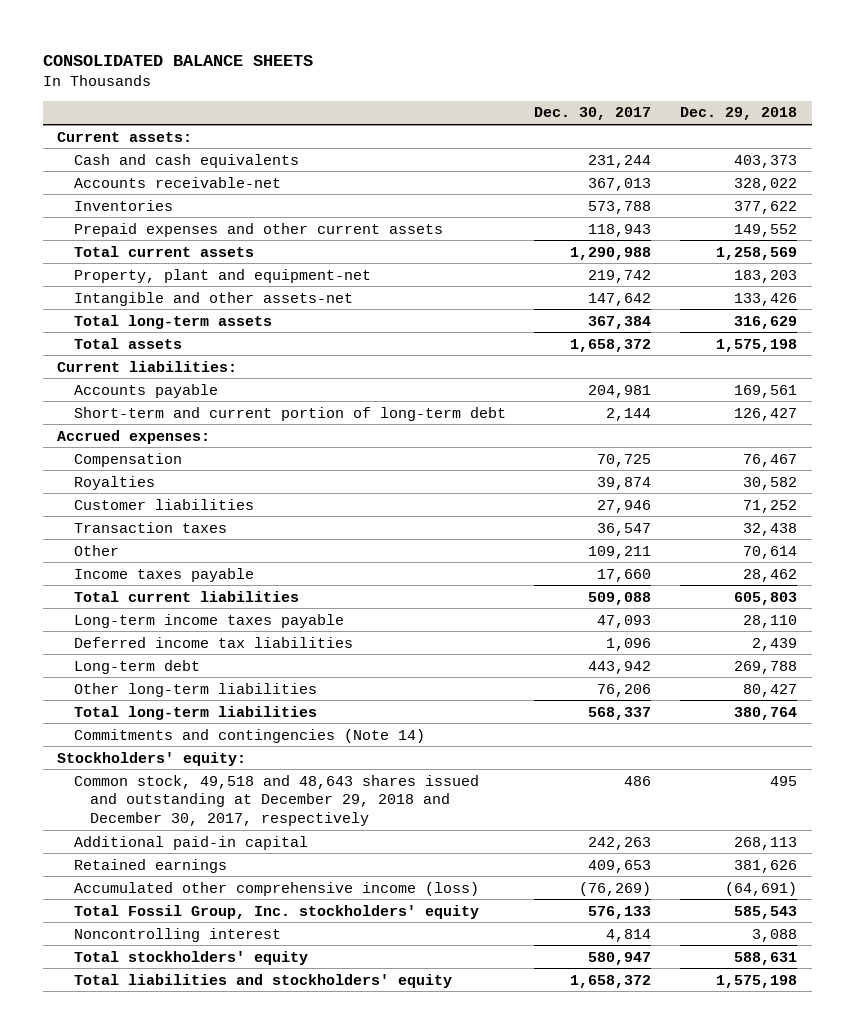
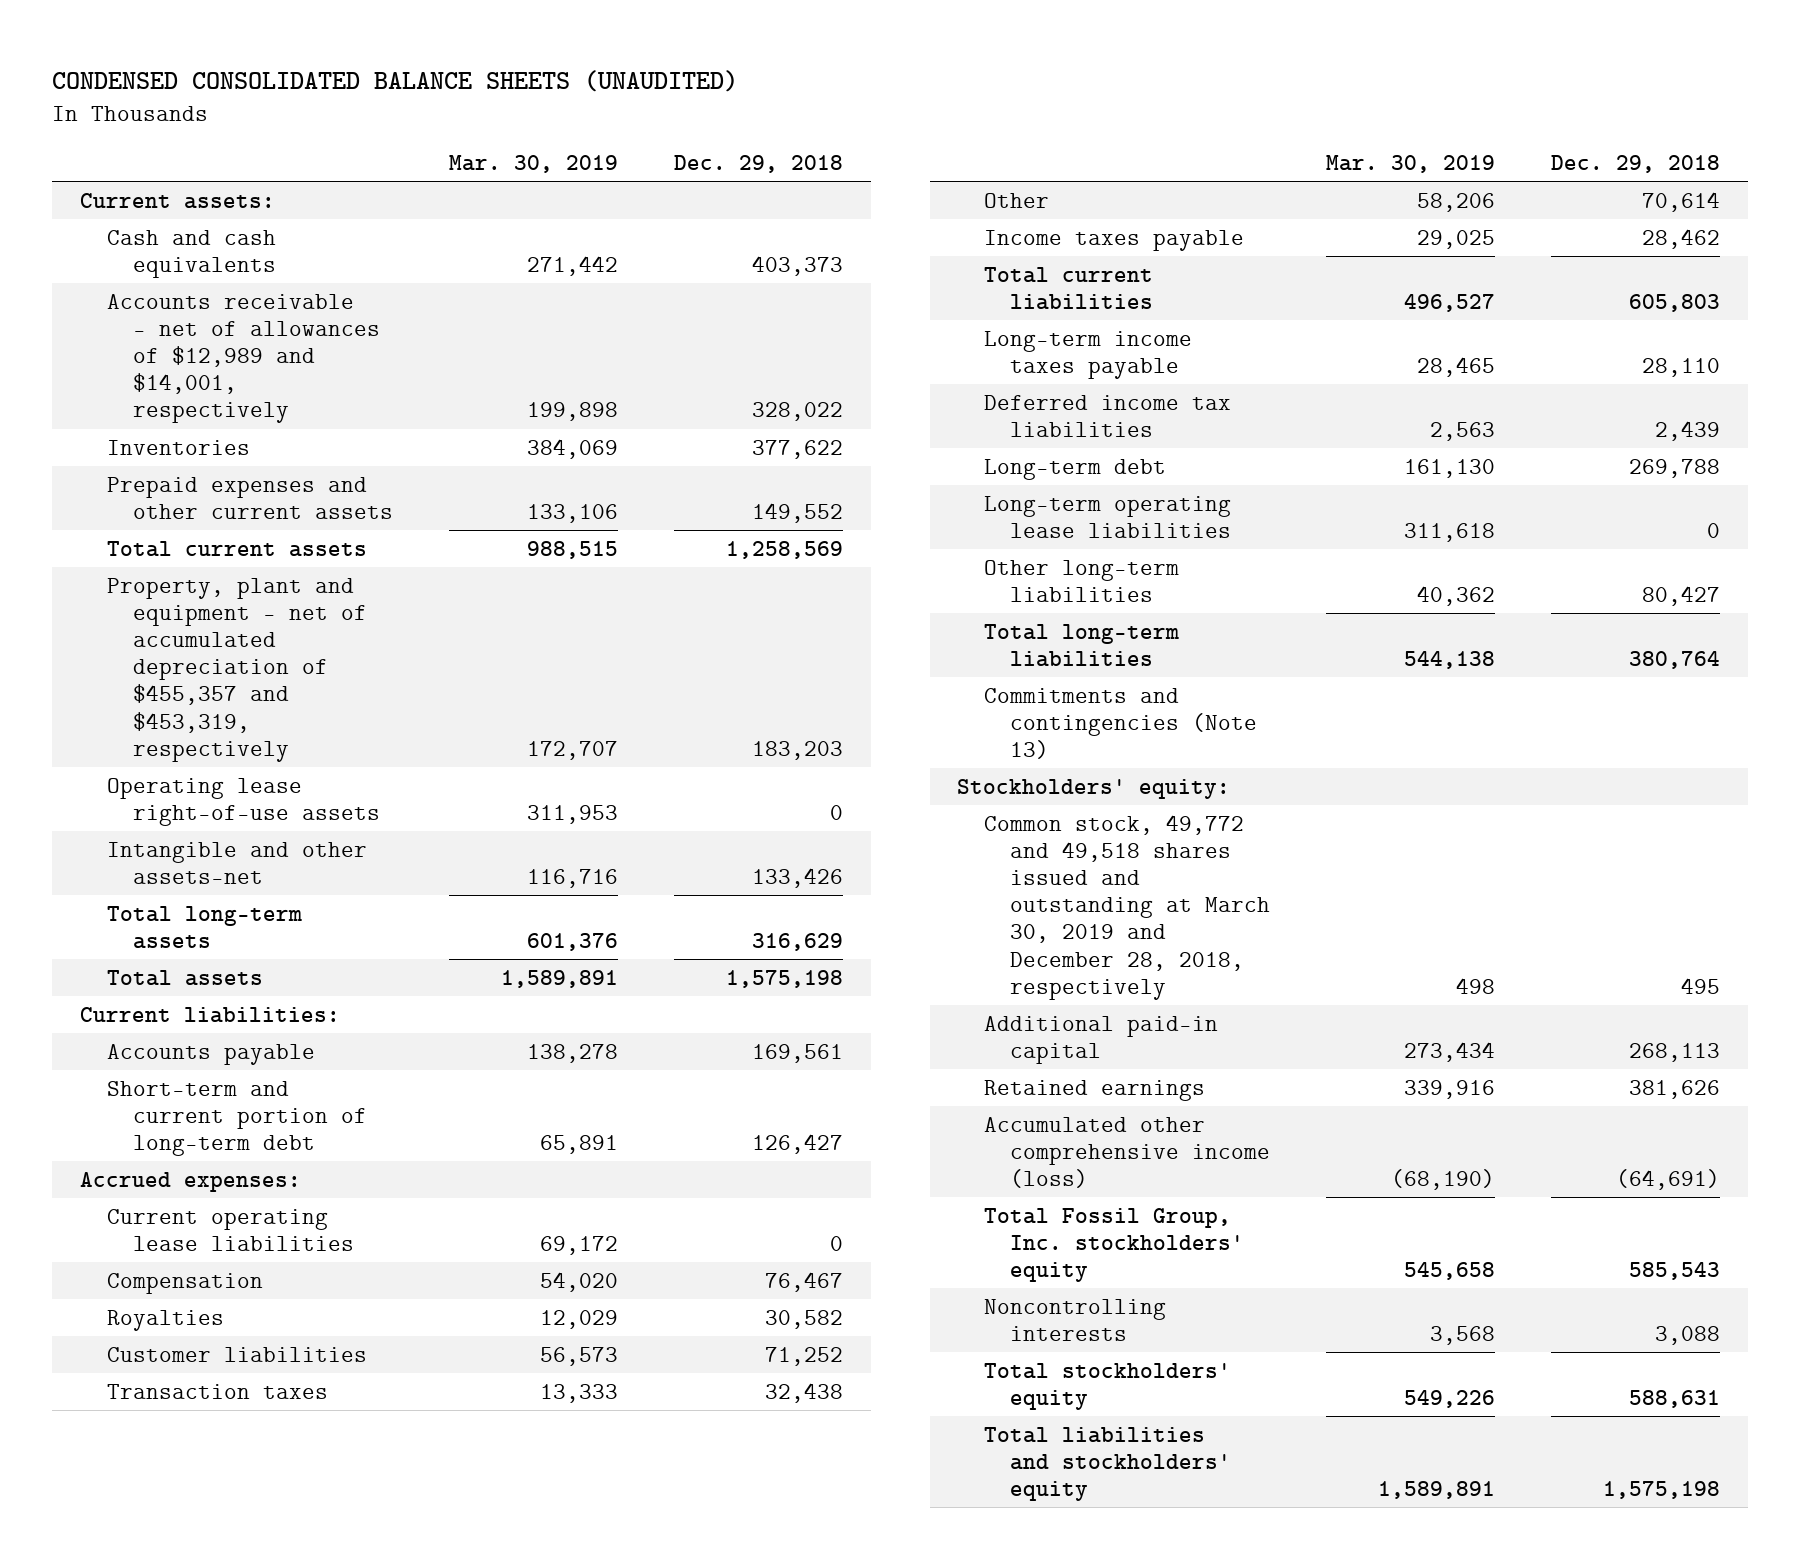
[42,54,313,66] CONSOLIDATED BALANCE SHEETS -> [52,70,739,93] CONDENSED CONSOLIDATED BALANCE SHEETS (UNAUDITED)
[534,107,652,121] Dec. 30, 2017 -> none
none -> [448,155,618,174] Mar. 30, 2019
[73,176,281,188] Accounts receivable-net -> [106,293,380,424] Accounts receivable - net of allowances of $12,989 and $14,001, respectively
[73,268,371,283] Property, plant and equipment-net -> [106,577,367,762] Property, plant and equipment - net of accumulated depreciation of $455,357 and $453,319, respectively
none -> [106,777,380,826] Operating lease right-of-use assets
none -> [106,1208,354,1251] Current operating lease liabilities
none -> [983,495,1232,538] Long-term operating lease liabilities
[73,728,425,743] Commitments and contingencies (Note 14) -> [983,687,1258,759] Commitments and contingencies (Note 13)
[73,774,479,827] Common stock, 49,518 and 48,643 shares issued and outstanding at December 29, 2018 and December 30, 2017, respectively -> [983,814,1271,1000] Common stock, 49,772 and 49,518 shares issued and outstanding at March 30, 2019 and December 28, 2018, respectively
[73,927,281,942] Noncontrolling interest -> [983,1298,1166,1341] Noncontrolling interests

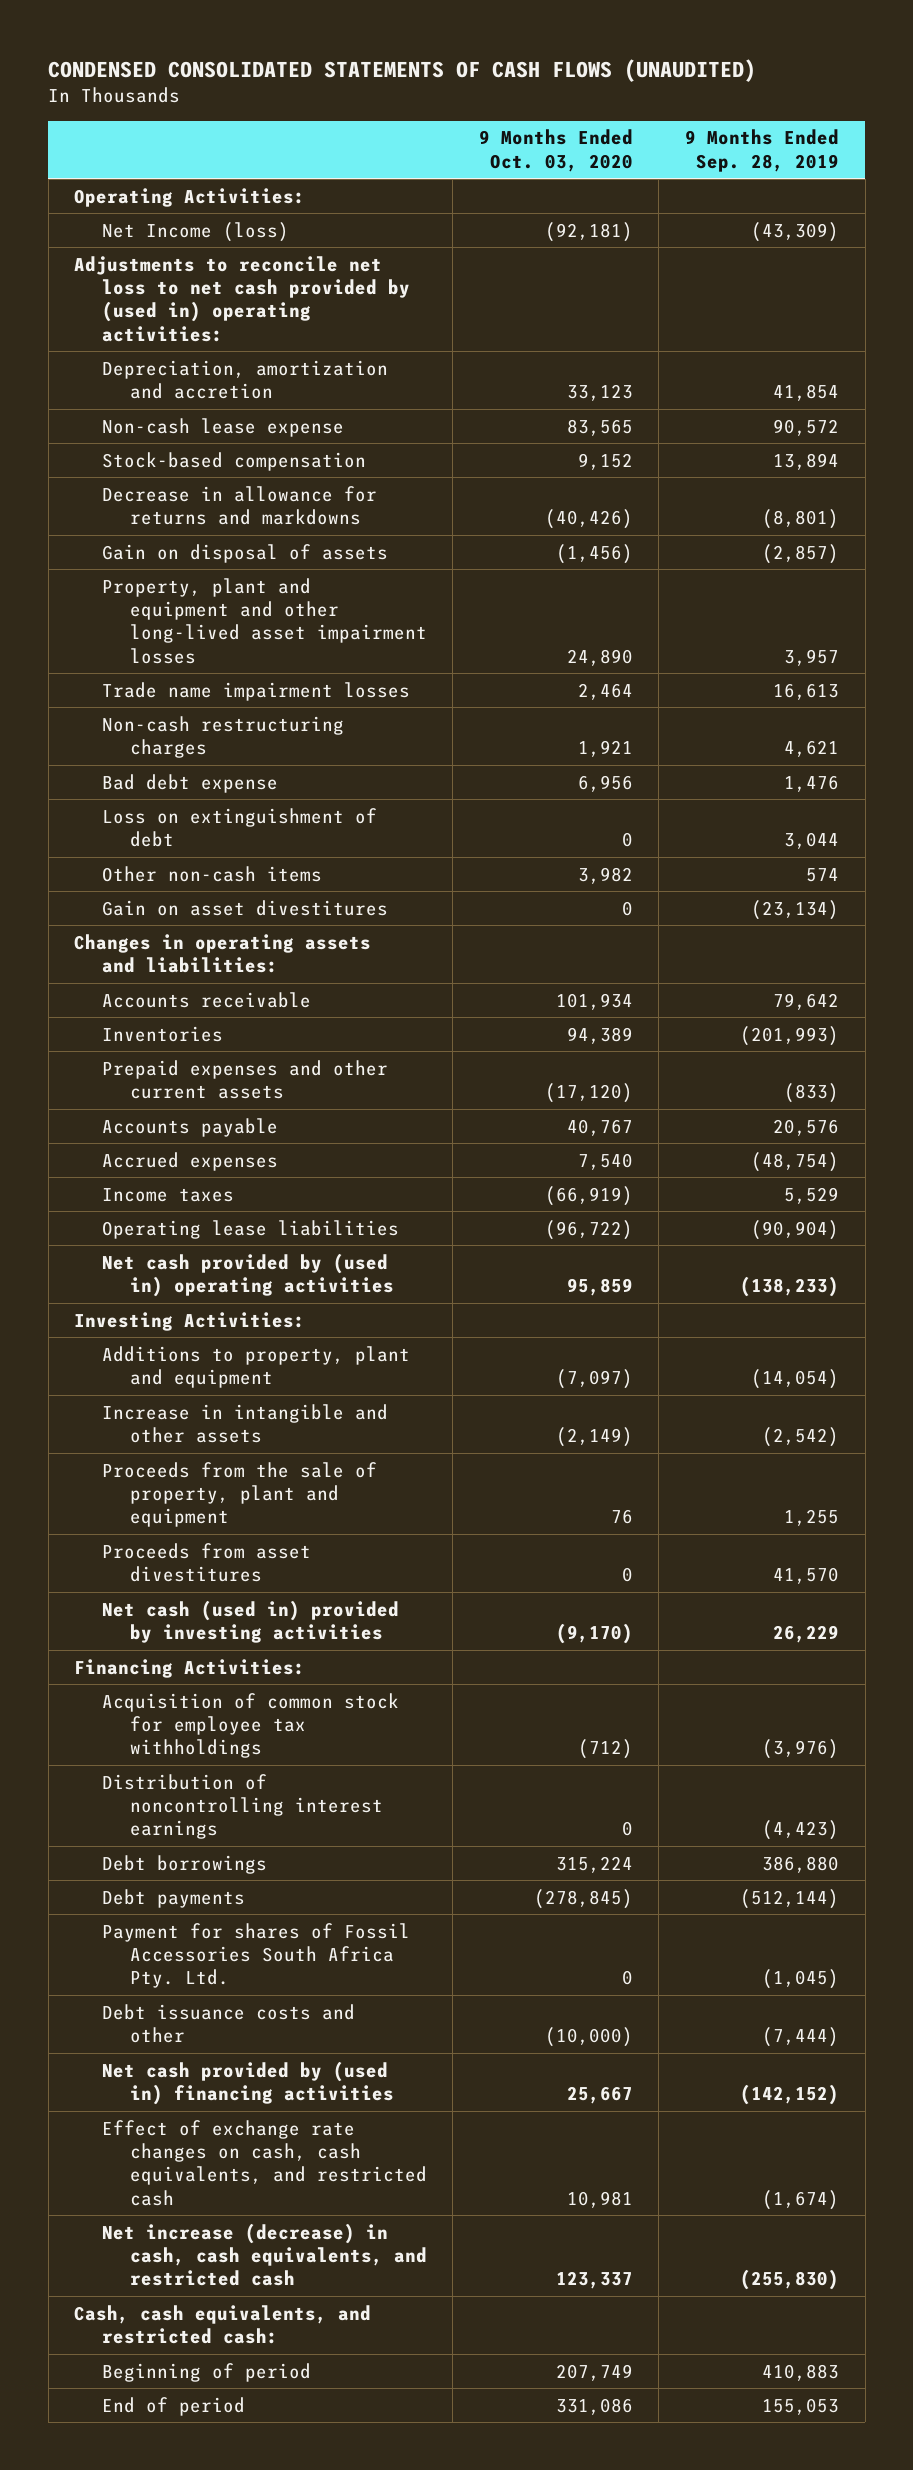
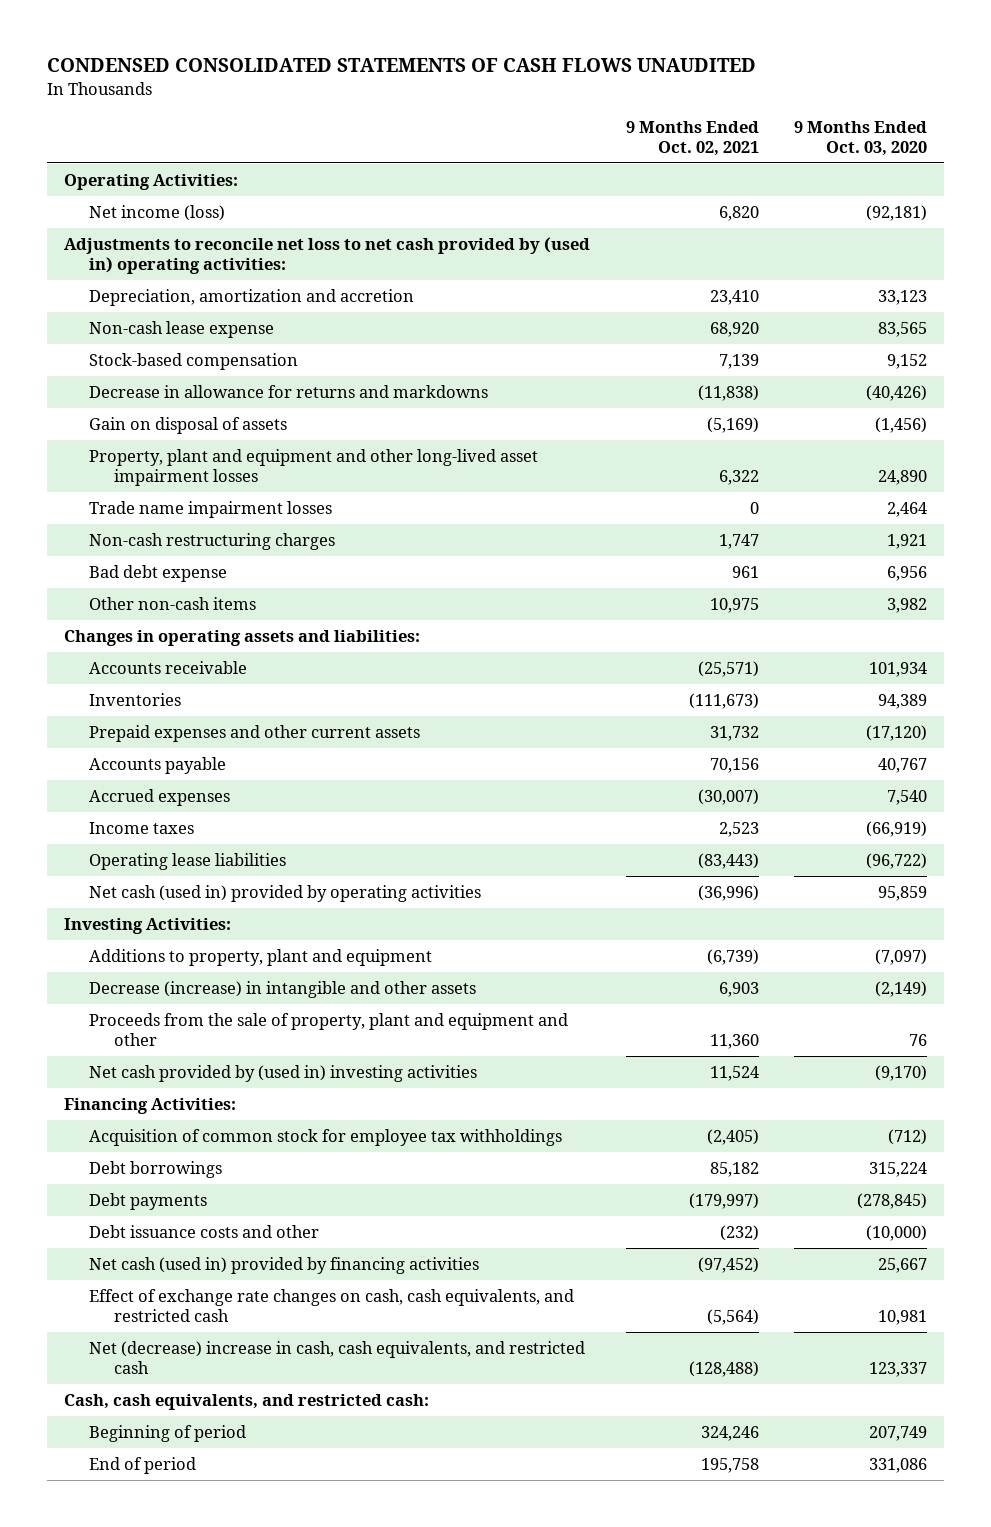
[48,59,757,83] CONDENSED CONSOLIDATED STATEMENTS OF CASH FLOWS (UNAUDITED) -> [46,58,756,73] CONDENSED CONSOLIDATED STATEMENTS OF CASH FLOWS UNAUDITED
[684,129,839,172] 9 Months Ended Sep. 28, 2019 -> none
none -> [625,120,759,156] 9 Months Ended Oct. 02, 2021
[101,221,289,242] Net Income (loss) -> [89,204,226,221] Net income (loss)
[101,807,377,848] Loss on extinguishment of debt -> none
[101,899,388,916] Gain on asset divestitures -> none
[101,1252,394,1298] Net cash provided by (used in) operating activities -> [89,884,482,902] Net cash (used in) provided by operating activities
[101,1542,311,1583] Proceeds from asset divestitures -> none
[101,1403,388,1444] Increase in intangible and other assets -> [89,980,477,998] Decrease (increase) in intangible and other assets
[101,1461,377,1528] Proceeds from the sale of property, plant and equipment -> [89,1012,569,1046] Proceeds from the sale of property, plant and equipment and other
[101,1599,399,1644] Net cash (used in) provided by investing activities -> [89,1064,478,1082] Net cash provided by (used in) investing activities
[101,1773,383,1840] Distribution of noncontrolling interest earnings -> none
[101,1922,410,1989] Payment for shares of Fossil Accessories South Africa Pty. Ltd. -> none
[101,2060,394,2106] Net cash provided by (used in) financing activities -> [89,1256,480,1274] Net cash (used in) provided by financing activities
[101,2222,427,2287] Net increase (decrease) in cash, cash equivalents, and restricted cash -> [89,1340,586,1374] Net (decrease) increase in cash, cash equivalents, and restricted cash

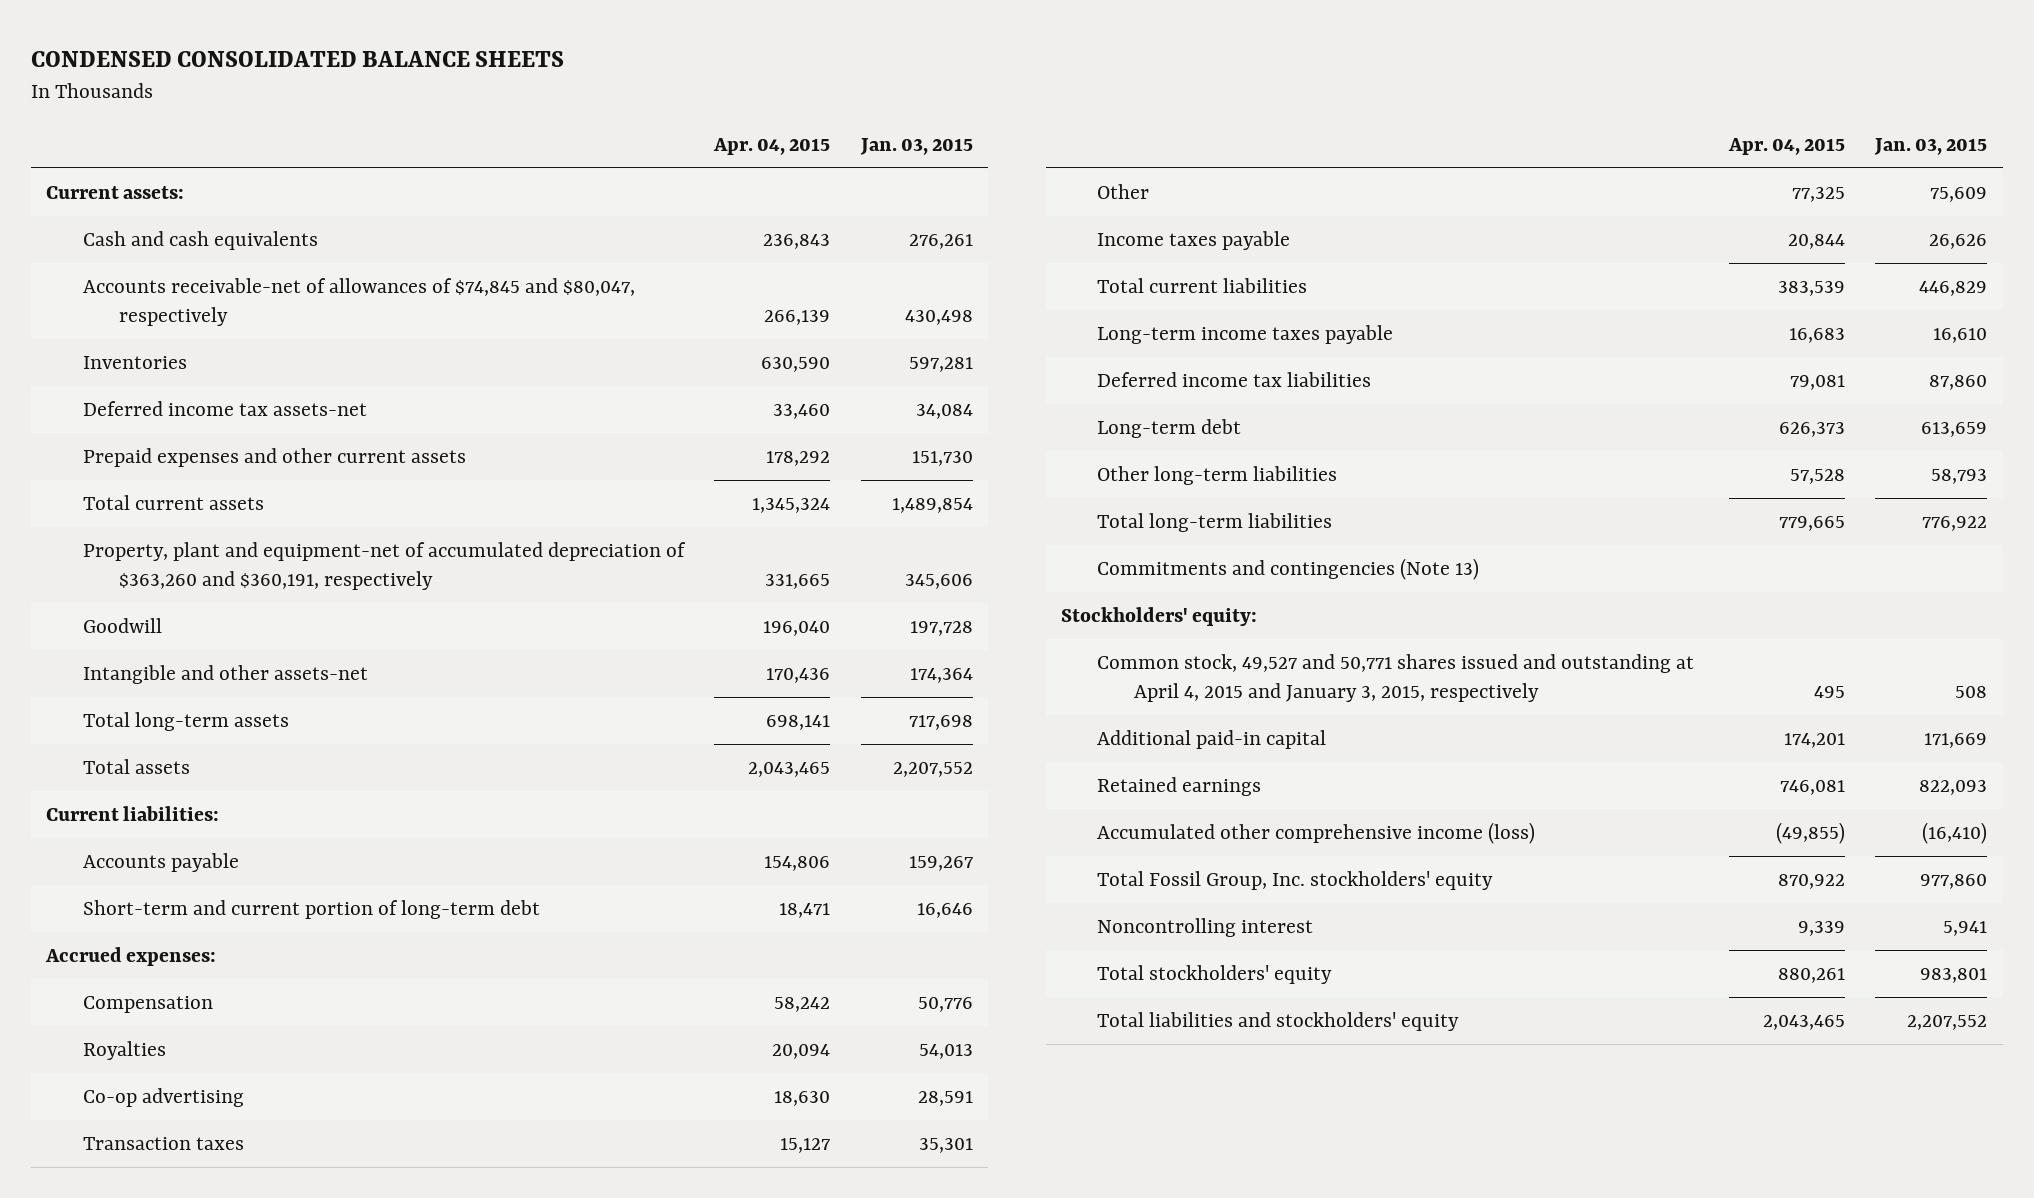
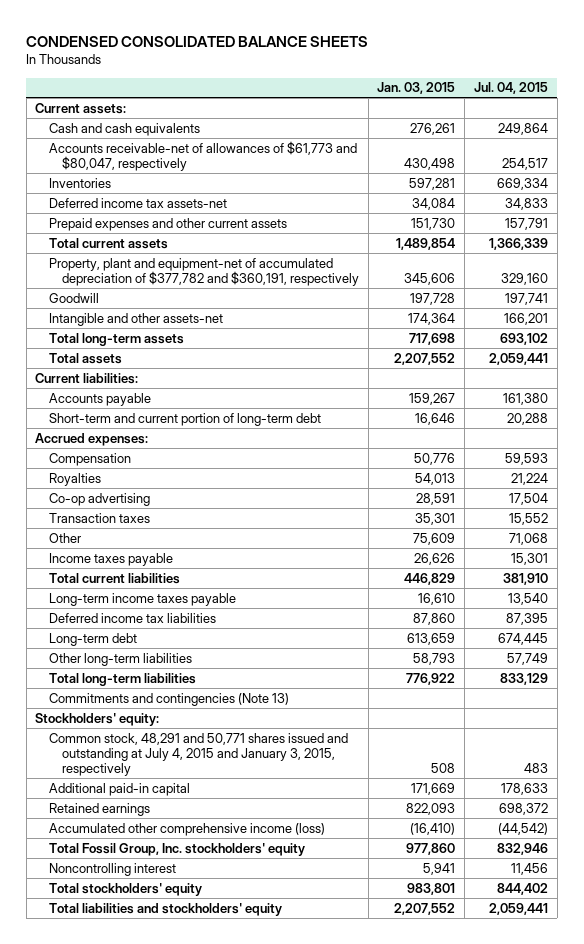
[713,137,831,155] Apr. 04, 2015 -> none
none -> [474,82,549,95] Jul. 04, 2015
[82,277,635,327] Accounts receivable-net of allowances of $74,845 and $80,047, respectively -> [48,140,357,171] Accounts receivable-net of allowances of $61,773 and $80,047, respectively
[82,541,686,591] Property, plant and equipment-net of accumulated depreciation of $363,260 and $360,191, respectively -> [48,257,359,286] Property, plant and equipment-net of accumulated depreciation of $377,782 and $360,191, respectively
[1097,653,1695,703] Common stock, 49,527 and 50,771 shares issued and outstanding at April 4, 2015 and January 3, 2015, respectively -> [48,732,348,777] Common stock, 48,291 and 50,771 shares issued and outstanding at July 4, 2015 and January 3, 2015, respectively

